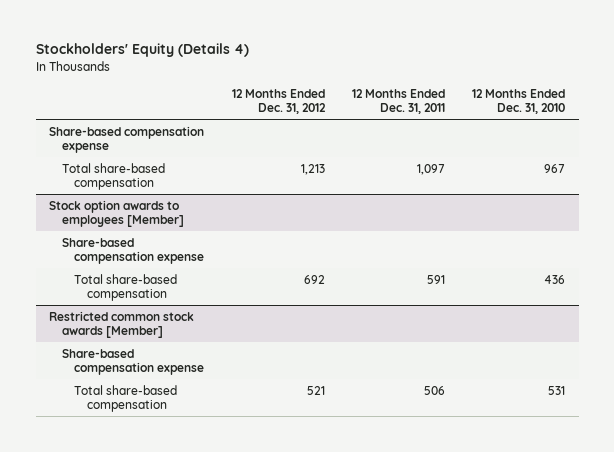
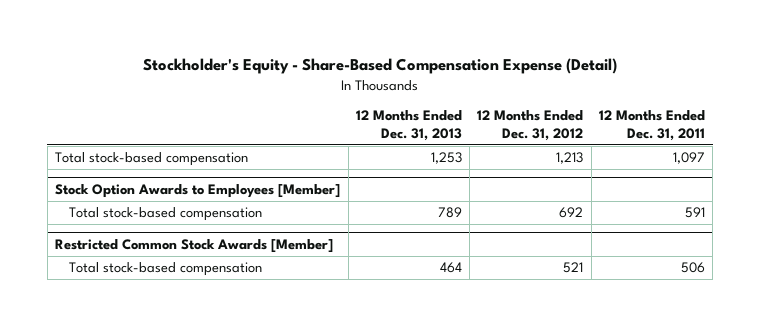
[35,43,249,58] Stockholders' Equity (Details 4) -> [143,57,618,74] Stockholder's Equity - Share-Based Compensation Expense (Detail)
[472,89,566,115] 12 Months Ended Dec. 31, 2010 -> none
none -> [355,110,462,141] 12 Months Ended Dec. 31, 2013
[49,125,205,153] Share-based compensation expense -> none
[61,237,205,264] Share-based compensation expense -> none
[61,348,205,375] Share-based compensation expense -> none
[61,162,165,190] Total share-based compensation -> [55,152,249,167] Total stock-based compensation
[49,199,184,227] Stock option awards to employees [Member] -> [55,184,341,199] Stock Option Awards to Employees [Member]
[74,273,178,301] Total share-based compensation -> [69,207,263,222] Total stock-based compensation
[49,310,195,338] Restricted common stock awards [Member] -> [55,239,334,254] Restricted Common Stock Awards [Member]
[74,384,178,412] Total share-based compensation -> [69,262,263,277] Total stock-based compensation

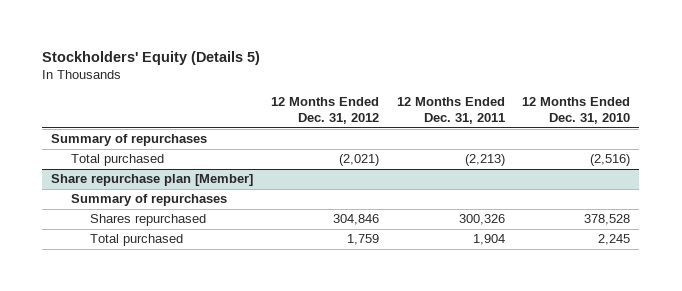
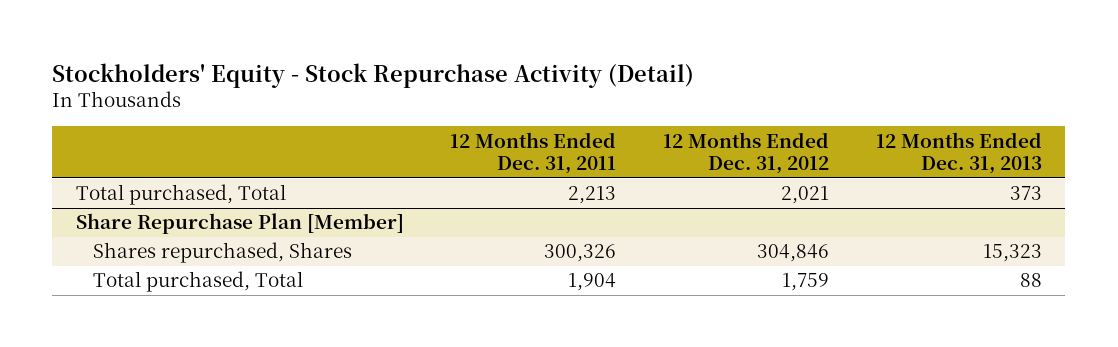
[42,51,261,66] Stockholders' Equity (Details 5) -> [52,62,695,88] Stockholders' Equity - Stock Repurchase Activity (Detail)
[522,97,631,125] 12 Months Ended Dec. 31, 2010 -> none
none -> [875,131,1042,175] 12 Months Ended Dec. 31, 2013
[51,134,208,147] Summary of repurchases -> none
[70,194,227,207] Summary of repurchases -> none
[70,154,164,167] Total purchased -> [75,184,286,206] Total purchased, Total
[338,154,379,167] (2,021) -> [781,186,830,205] 2,021
[464,154,505,167] (2,213) -> [568,186,617,205] 2,213
[51,174,254,187] Share repurchase plan [Member] -> [75,213,404,235] Share Repurchase Plan [Member]
[89,214,206,227] Shares repurchased -> [92,242,352,264] Shares repurchased, Shares
[89,234,183,247] Total purchased -> [92,271,303,293] Total purchased, Total

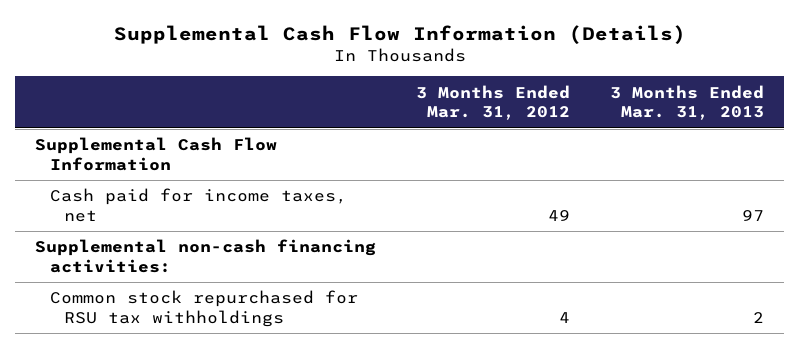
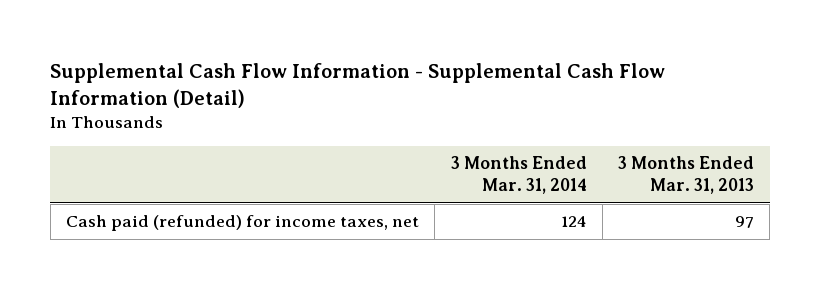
[113,24,686,44] Supplemental Cash Flow Information (Details) -> [50,62,666,108] Supplemental Cash Flow Information - Supplemental Cash Flow Information (Detail)
[416,84,571,121] 3 Months Ended Mar. 31, 2012 -> none
none -> [450,156,587,195] 3 Months Ended Mar. 31, 2014
[35,137,278,171] Supplemental Cash Flow Information -> none
[35,239,377,273] Supplemental non-cash financing activities: -> none
[49,290,358,327] Common stock repurchased for RSU tax withholdings -> none
[49,188,347,222] Cash paid for income taxes, net -> [66,215,420,232] Cash paid (refunded) for income taxes, net

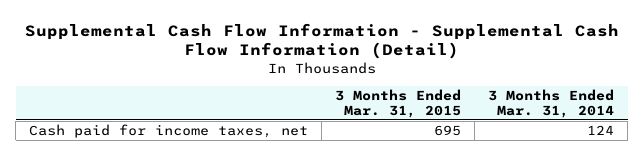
[618,156,755,195] 3 Months Ended Mar. 31, 2013 -> none
none -> [335,88,462,118] 3 Months Ended Mar. 31, 2015
[66,215,420,232] Cash paid (refunded) for income taxes, net -> [29,123,309,138] Cash paid for income taxes, net

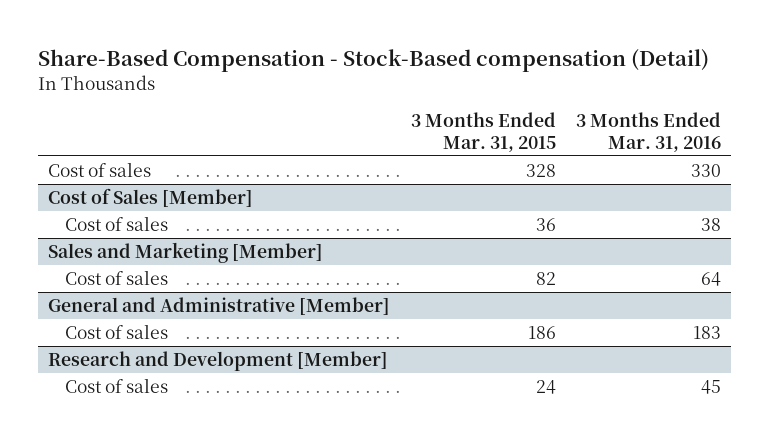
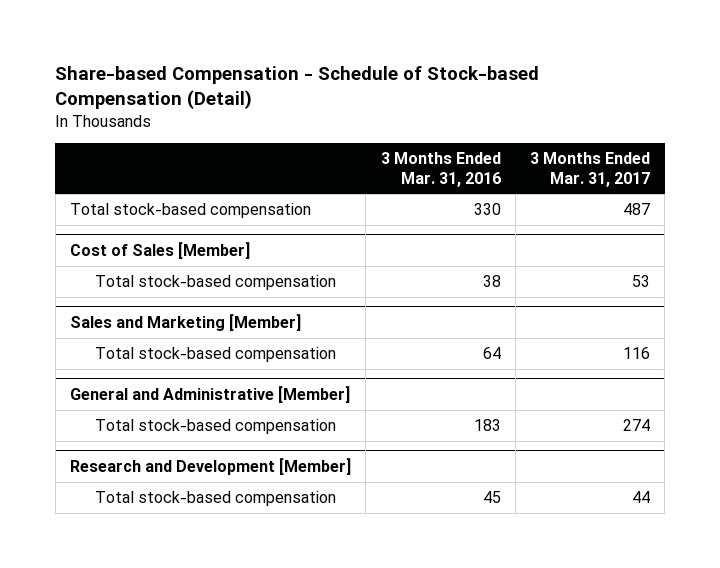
[38,48,710,72] Share-Based Compensation - Stock-Based compensation (Detail) -> [55,66,540,110] Share-based Compensation - Schedule of Stock-based Compensation (Detail)
[410,112,556,152] 3 Months Ended Mar. 31, 2015 -> none
none -> [530,151,651,187] 3 Months Ended Mar. 31, 2017
[48,161,152,177] Cost of sales -> [69,203,311,219] Total stock-based compensation
[64,215,168,231] Cost of sales -> [94,275,336,291] Total stock-based compensation
[64,269,168,285] Cost of sales -> [94,347,336,363] Total stock-based compensation
[64,323,168,339] Cost of sales -> [94,419,336,435] Total stock-based compensation
[64,377,168,393] Cost of sales -> [94,491,336,507] Total stock-based compensation

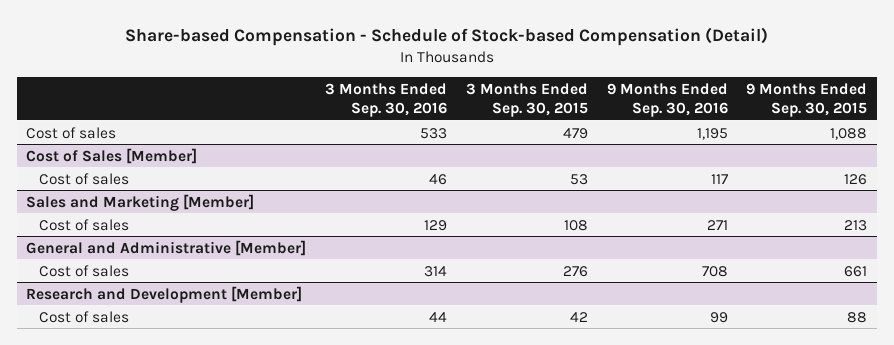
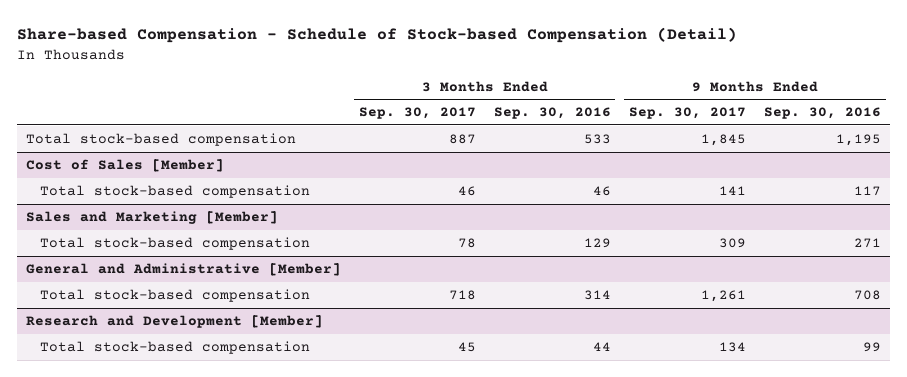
[465,82,588,117] 3 Months Ended Sep. 30, 2015 -> none
[746,82,868,117] 9 Months Ended Sep. 30, 2015 -> none
none -> [358,107,476,120] Sep. 30, 2017
none -> [628,107,746,120] Sep. 30, 2017
[26,126,117,139] Cost of sales -> [25,133,296,147] Total stock-based compensation
[39,172,130,185] Cost of sales -> [40,185,311,199] Total stock-based compensation
[39,218,130,231] Cost of sales -> [40,237,311,251] Total stock-based compensation
[39,264,130,277] Cost of sales -> [40,289,311,303] Total stock-based compensation
[39,310,130,323] Cost of sales -> [40,341,311,355] Total stock-based compensation

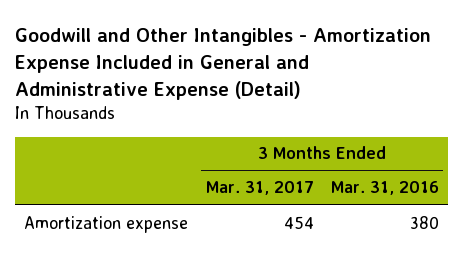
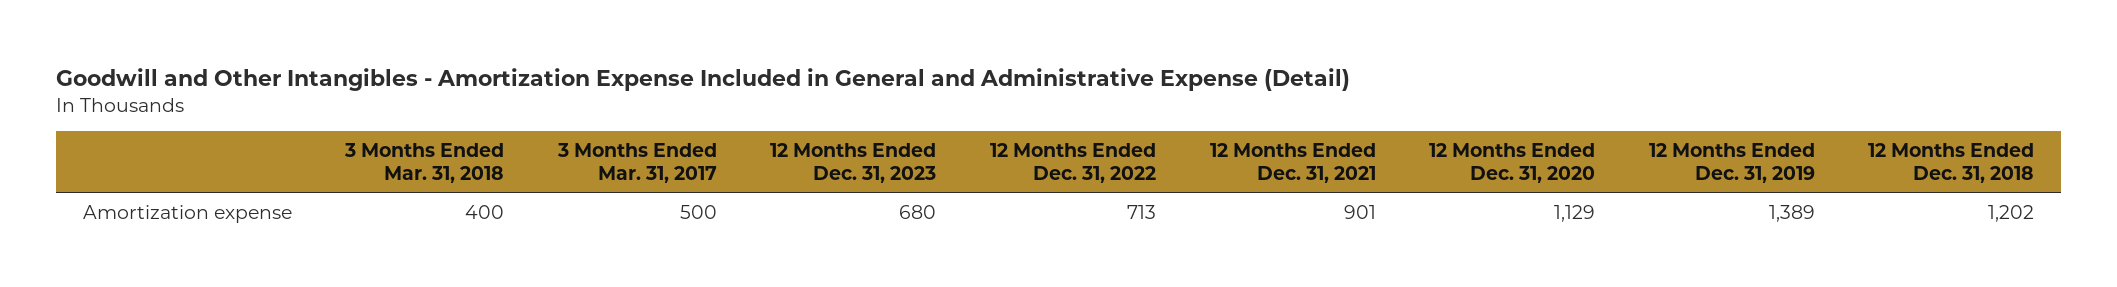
[330,181,439,196] Mar. 31, 2016 -> none
none -> [344,142,505,183] 3 Months Ended Mar. 31, 2018
none -> [770,142,937,183] 12 Months Ended Dec. 31, 2023
none -> [990,142,1157,183] 12 Months Ended Dec. 31, 2022
none -> [1209,142,1376,183] 12 Months Ended Dec. 31, 2021
none -> [1429,142,1596,183] 12 Months Ended Dec. 31, 2020
none -> [1648,142,1815,183] 12 Months Ended Dec. 31, 2019
none -> [1868,142,2035,183] 12 Months Ended Dec. 31, 2018
[283,215,314,229] 454 -> [679,204,717,219] 500

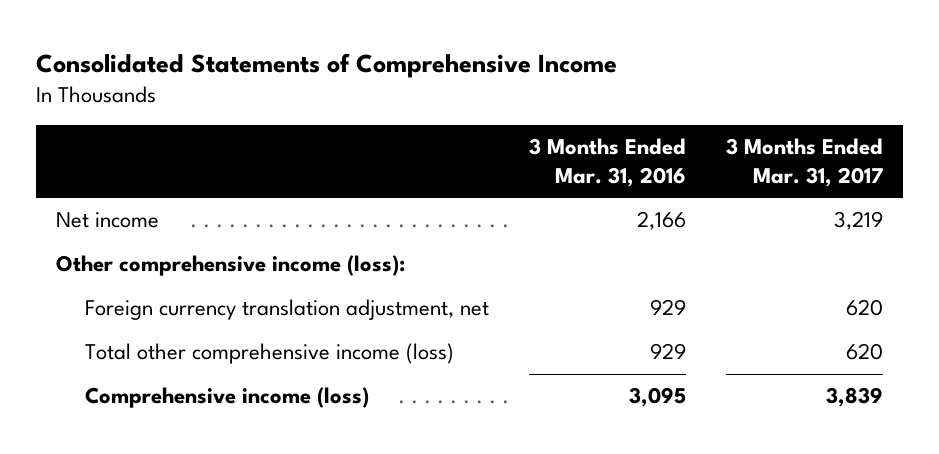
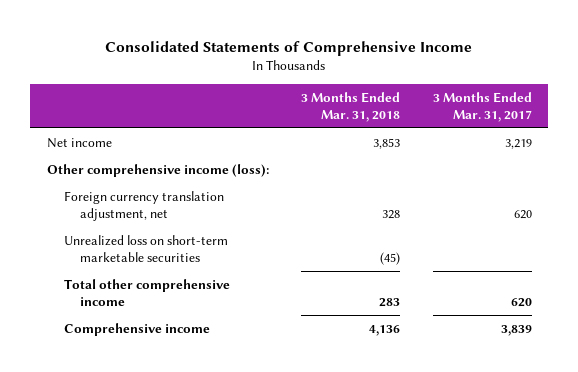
[528,138,686,187] 3 Months Ended Mar. 31, 2016 -> none
none -> [301,91,401,122] 3 Months Ended Mar. 31, 2018
none -> [63,235,228,262] Unrealized loss on short-term marketable securities
[85,343,455,365] Total other comprehensive income (loss) -> [63,279,230,306] Total other comprehensive income
[85,387,370,409] Comprehensive income (loss) -> [63,323,210,337] Comprehensive income

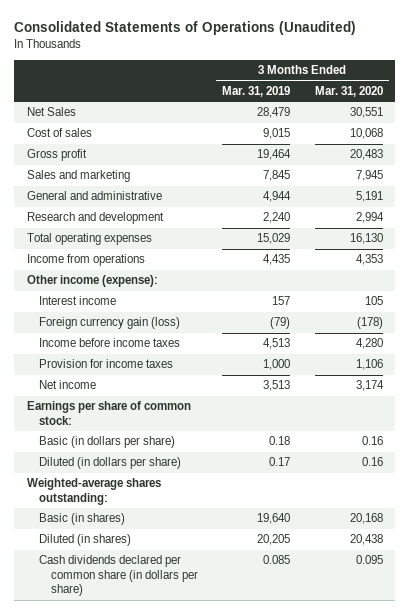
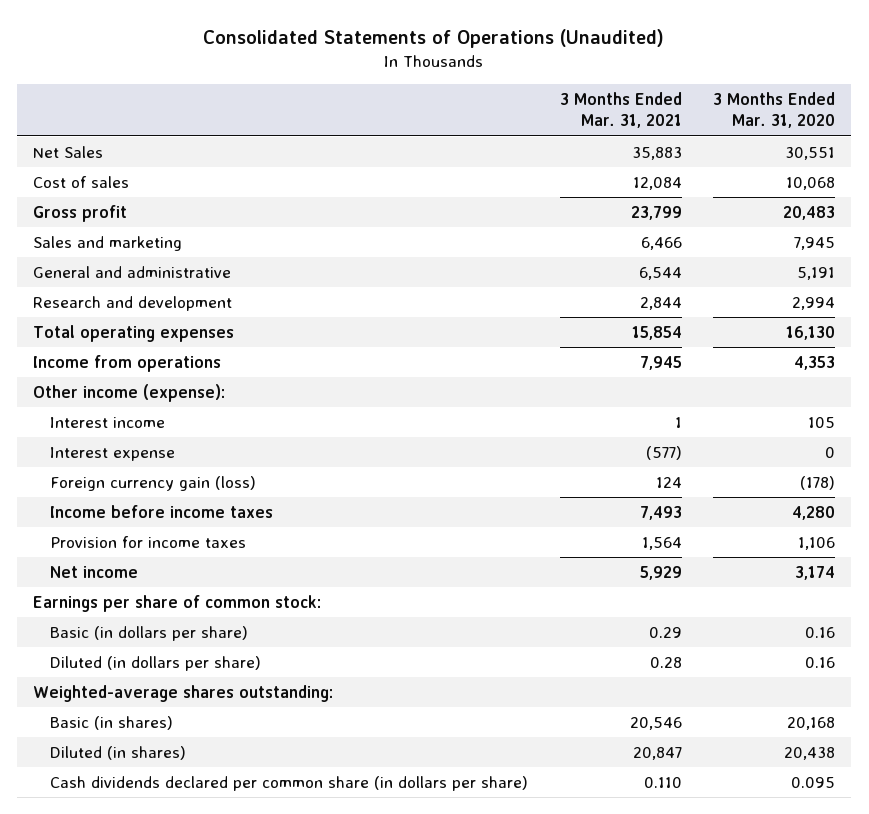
[222,85,291,97] Mar. 31, 2019 -> none
none -> [559,92,682,129] 3 Months Ended Mar. 31, 2021
none -> [49,447,175,462] Interest expense

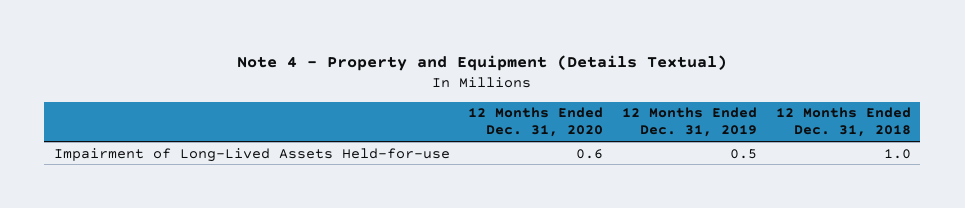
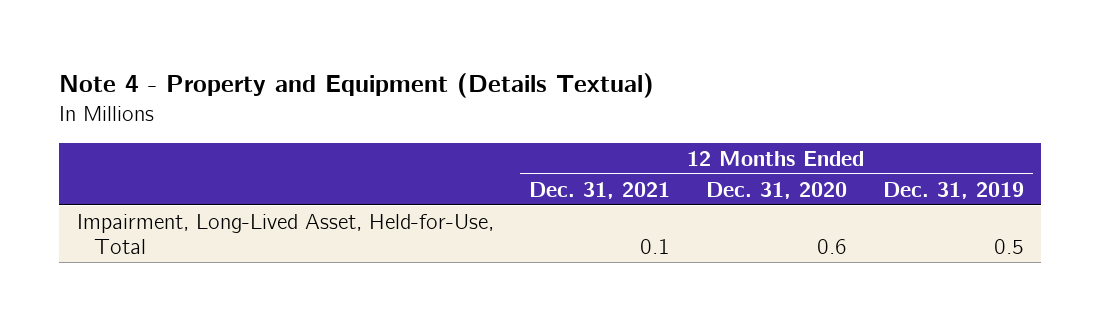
[776,107,912,138] 12 Months Ended Dec. 31, 2018 -> none
none -> [529,181,671,199] Dec. 31, 2021
[53,147,450,162] Impairment of Long-Lived Assets Held-for-use -> [76,213,494,255] Impairment, Long-Lived Asset, Held-for-Use, Total

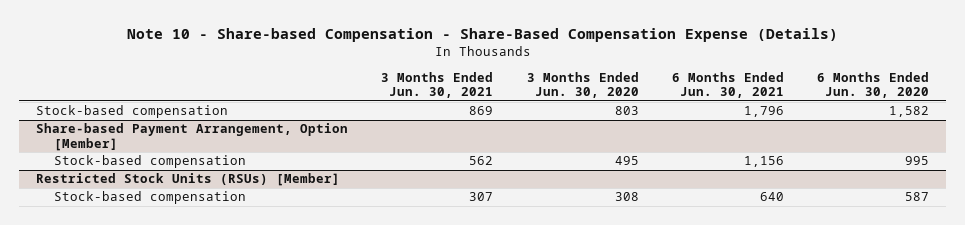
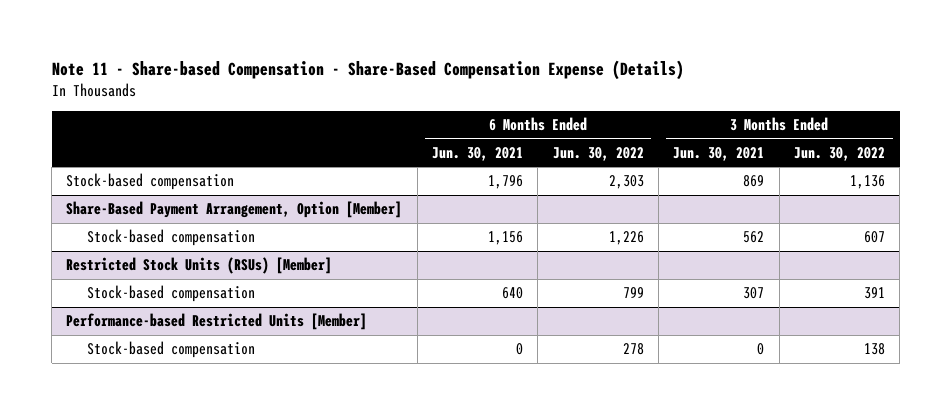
[126,27,838,42] Note 10 - Share-based Compensation - Share-Based Compensation Expense (Details) -> [51,60,684,81] Note 11 - Share-based Compensation - Share-Based Compensation Expense (Details)
[526,71,639,99] 3 Months Ended Jun. 30, 2020 -> none
[817,71,930,99] 6 Months Ended Jun. 30, 2020 -> none
none -> [552,146,644,161] Jun. 30, 2022
none -> [794,146,886,161] Jun. 30, 2022
[36,123,349,151] Share-based Payment Arrangement, Option [Member] -> [66,201,403,219] Share-Based Payment Arrangement, Option [Member]
none -> [66,313,368,331] Performance-based Restricted Units [Member]
none -> [87,341,256,359] Stock-based compensation

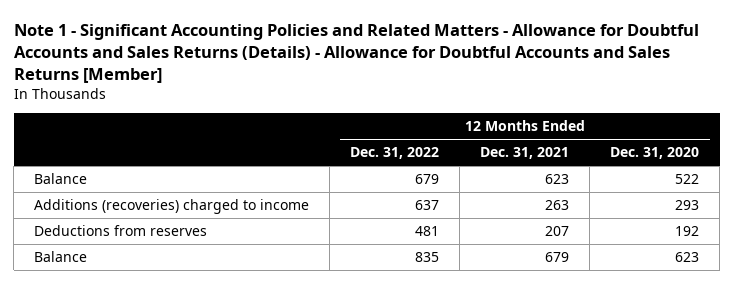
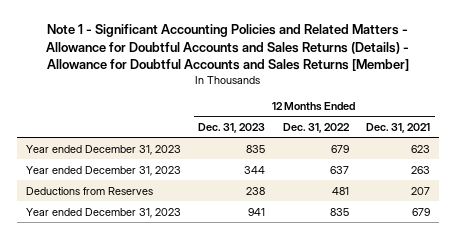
[610,147,700,160] Dec. 31, 2020 -> none
none -> [198,122,266,133] Dec. 31, 2023
[34,173,88,185] Balance -> [25,144,181,155] Year ended December 31, 2023
[34,199,310,215] Additions (recoveries) charged to income -> [25,165,181,176] Year ended December 31, 2023
[34,225,208,237] Deductions from reserves -> [25,186,153,195] Deductions from Reserves
[34,251,88,263] Balance -> [25,207,181,218] Year ended December 31, 2023

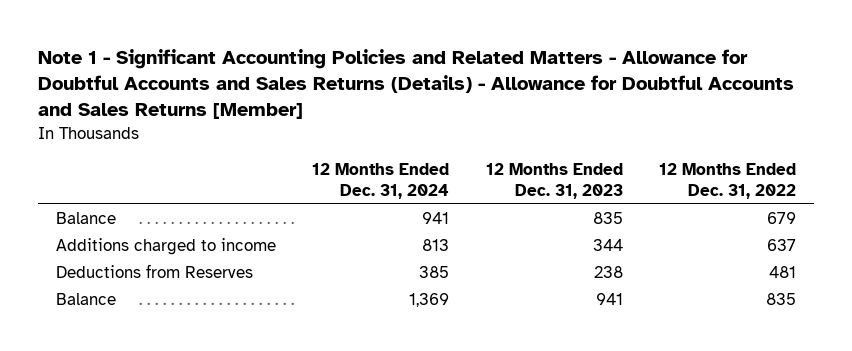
[366,122,431,133] Dec. 31, 2021 -> none
none -> [312,163,450,199] 12 Months Ended Dec. 31, 2024
[25,144,181,155] Year ended December 31, 2023 -> [55,212,116,225] Balance
[25,165,181,176] Year ended December 31, 2023 -> [55,238,276,256] Additions charged to income
[25,207,181,218] Year ended December 31, 2023 -> [55,293,116,306] Balance

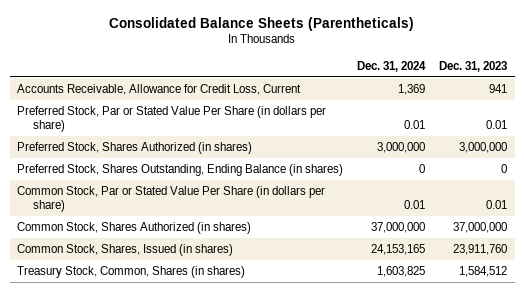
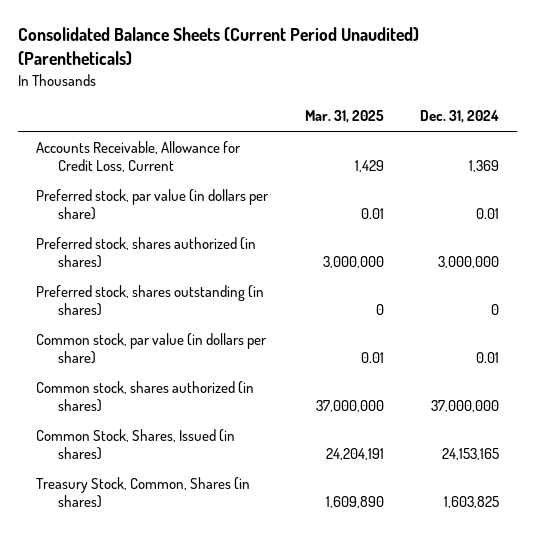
[109,16,415,31] Consolidated Balance Sheets (Parentheticals) -> [17,27,419,66] Consolidated Balance Sheets (Current Period Unaudited) (Parentheticals)
[439,60,508,72] Dec. 31, 2023 -> none
none -> [304,110,384,124] Mar. 31, 2025
[16,105,326,132] Preferred Stock, Par or Stated Value Per Share (in dollars per share) -> [36,188,270,220] Preferred stock, par value (in dollars per share)
[16,141,252,154] Preferred Stock, Shares Authorized (in shares) -> [36,236,257,268] Preferred stock, shares authorized (in shares)
[16,163,343,176] Preferred Stock, Shares Outstanding, Ending Balance (in shares) -> [36,284,265,316] Preferred stock, shares outstanding (in shares)
[16,185,325,212] Common Stock, Par or Stated Value Per Share (in dollars per share) -> [36,332,268,364] Common stock, par value (in dollars per share)
[16,221,251,234] Common Stock, Shares Authorized (in shares) -> [36,380,255,412] Common stock, shares authorized (in shares)

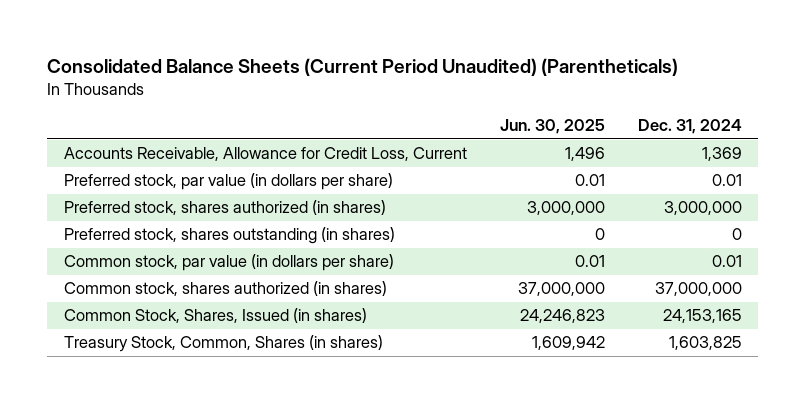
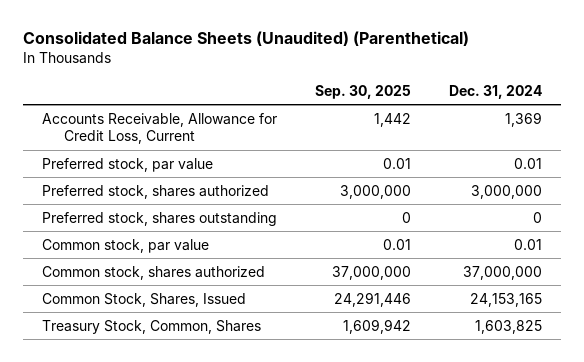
[47,57,679,76] Consolidated Balance Sheets (Current Period Unaudited) (Parentheticals) -> [22,31,469,47] Consolidated Balance Sheets (Unaudited) (Parenthetical)
[499,119,605,135] Jun. 30, 2025 -> none
none -> [315,84,412,99] Sep. 30, 2025
[63,173,393,191] Preferred stock, par value (in dollars per share) -> [41,157,213,172] Preferred stock, par value
[63,200,386,216] Preferred stock, shares authorized (in shares) -> [41,184,269,199] Preferred stock, shares authorized
[63,227,395,245] Preferred stock, shares outstanding (in shares) -> [41,211,277,226] Preferred stock, shares outstanding
[63,254,394,272] Common stock, par value (in dollars per share) -> [41,238,209,253] Common stock, par value
[63,281,387,297] Common stock, shares authorized (in shares) -> [41,265,265,280] Common stock, shares authorized
[63,308,367,324] Common Stock, Shares, Issued (in shares) -> [41,292,246,307] Common Stock, Shares, Issued
[63,335,383,353] Treasury Stock, Common, Shares (in shares) -> [41,319,261,334] Treasury Stock, Common, Shares

